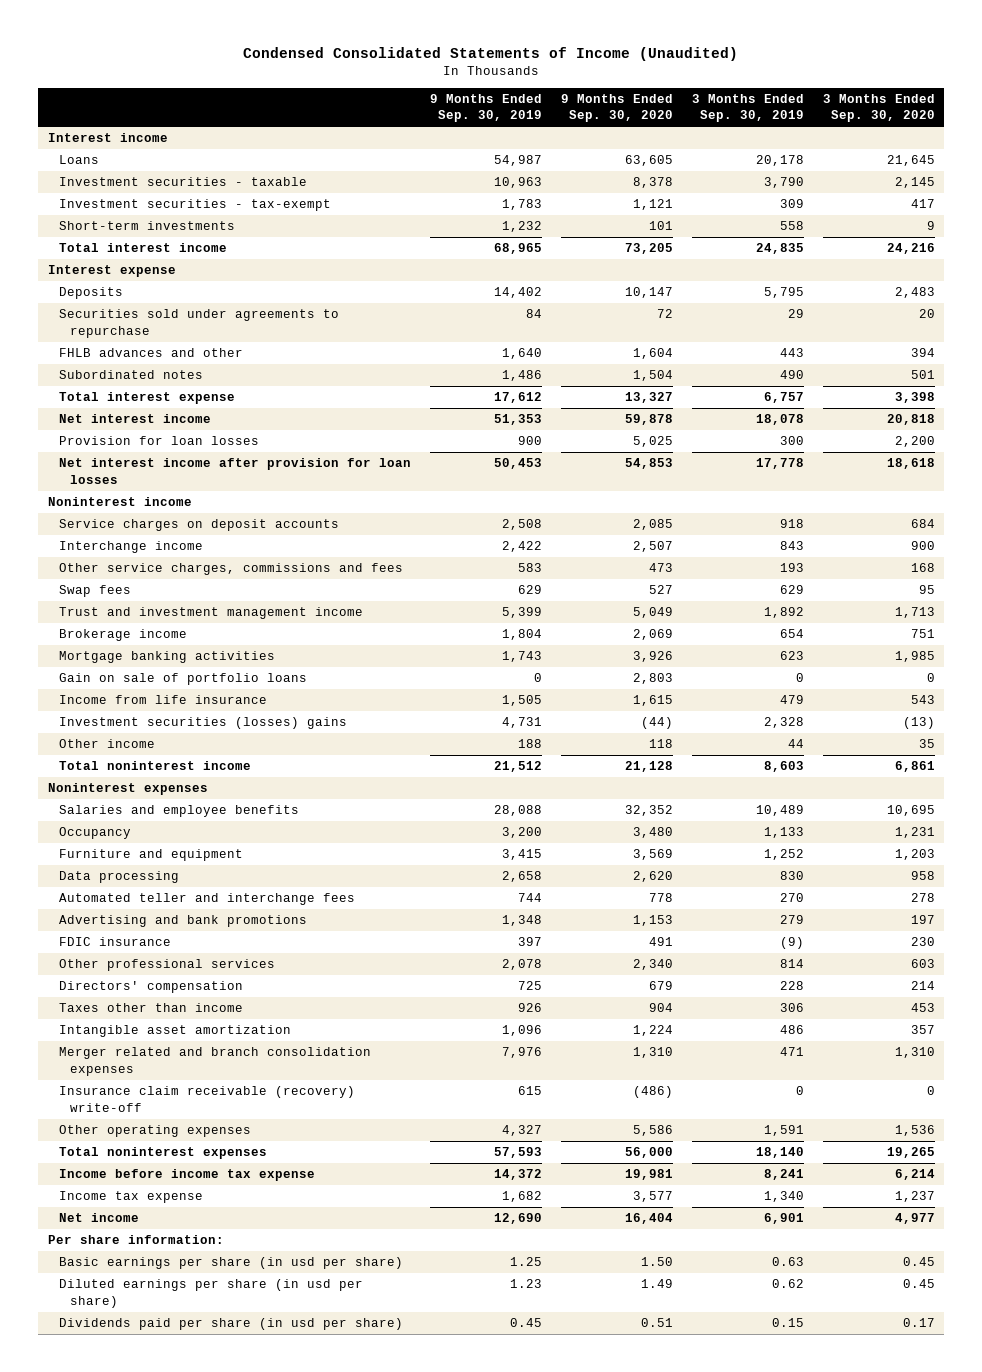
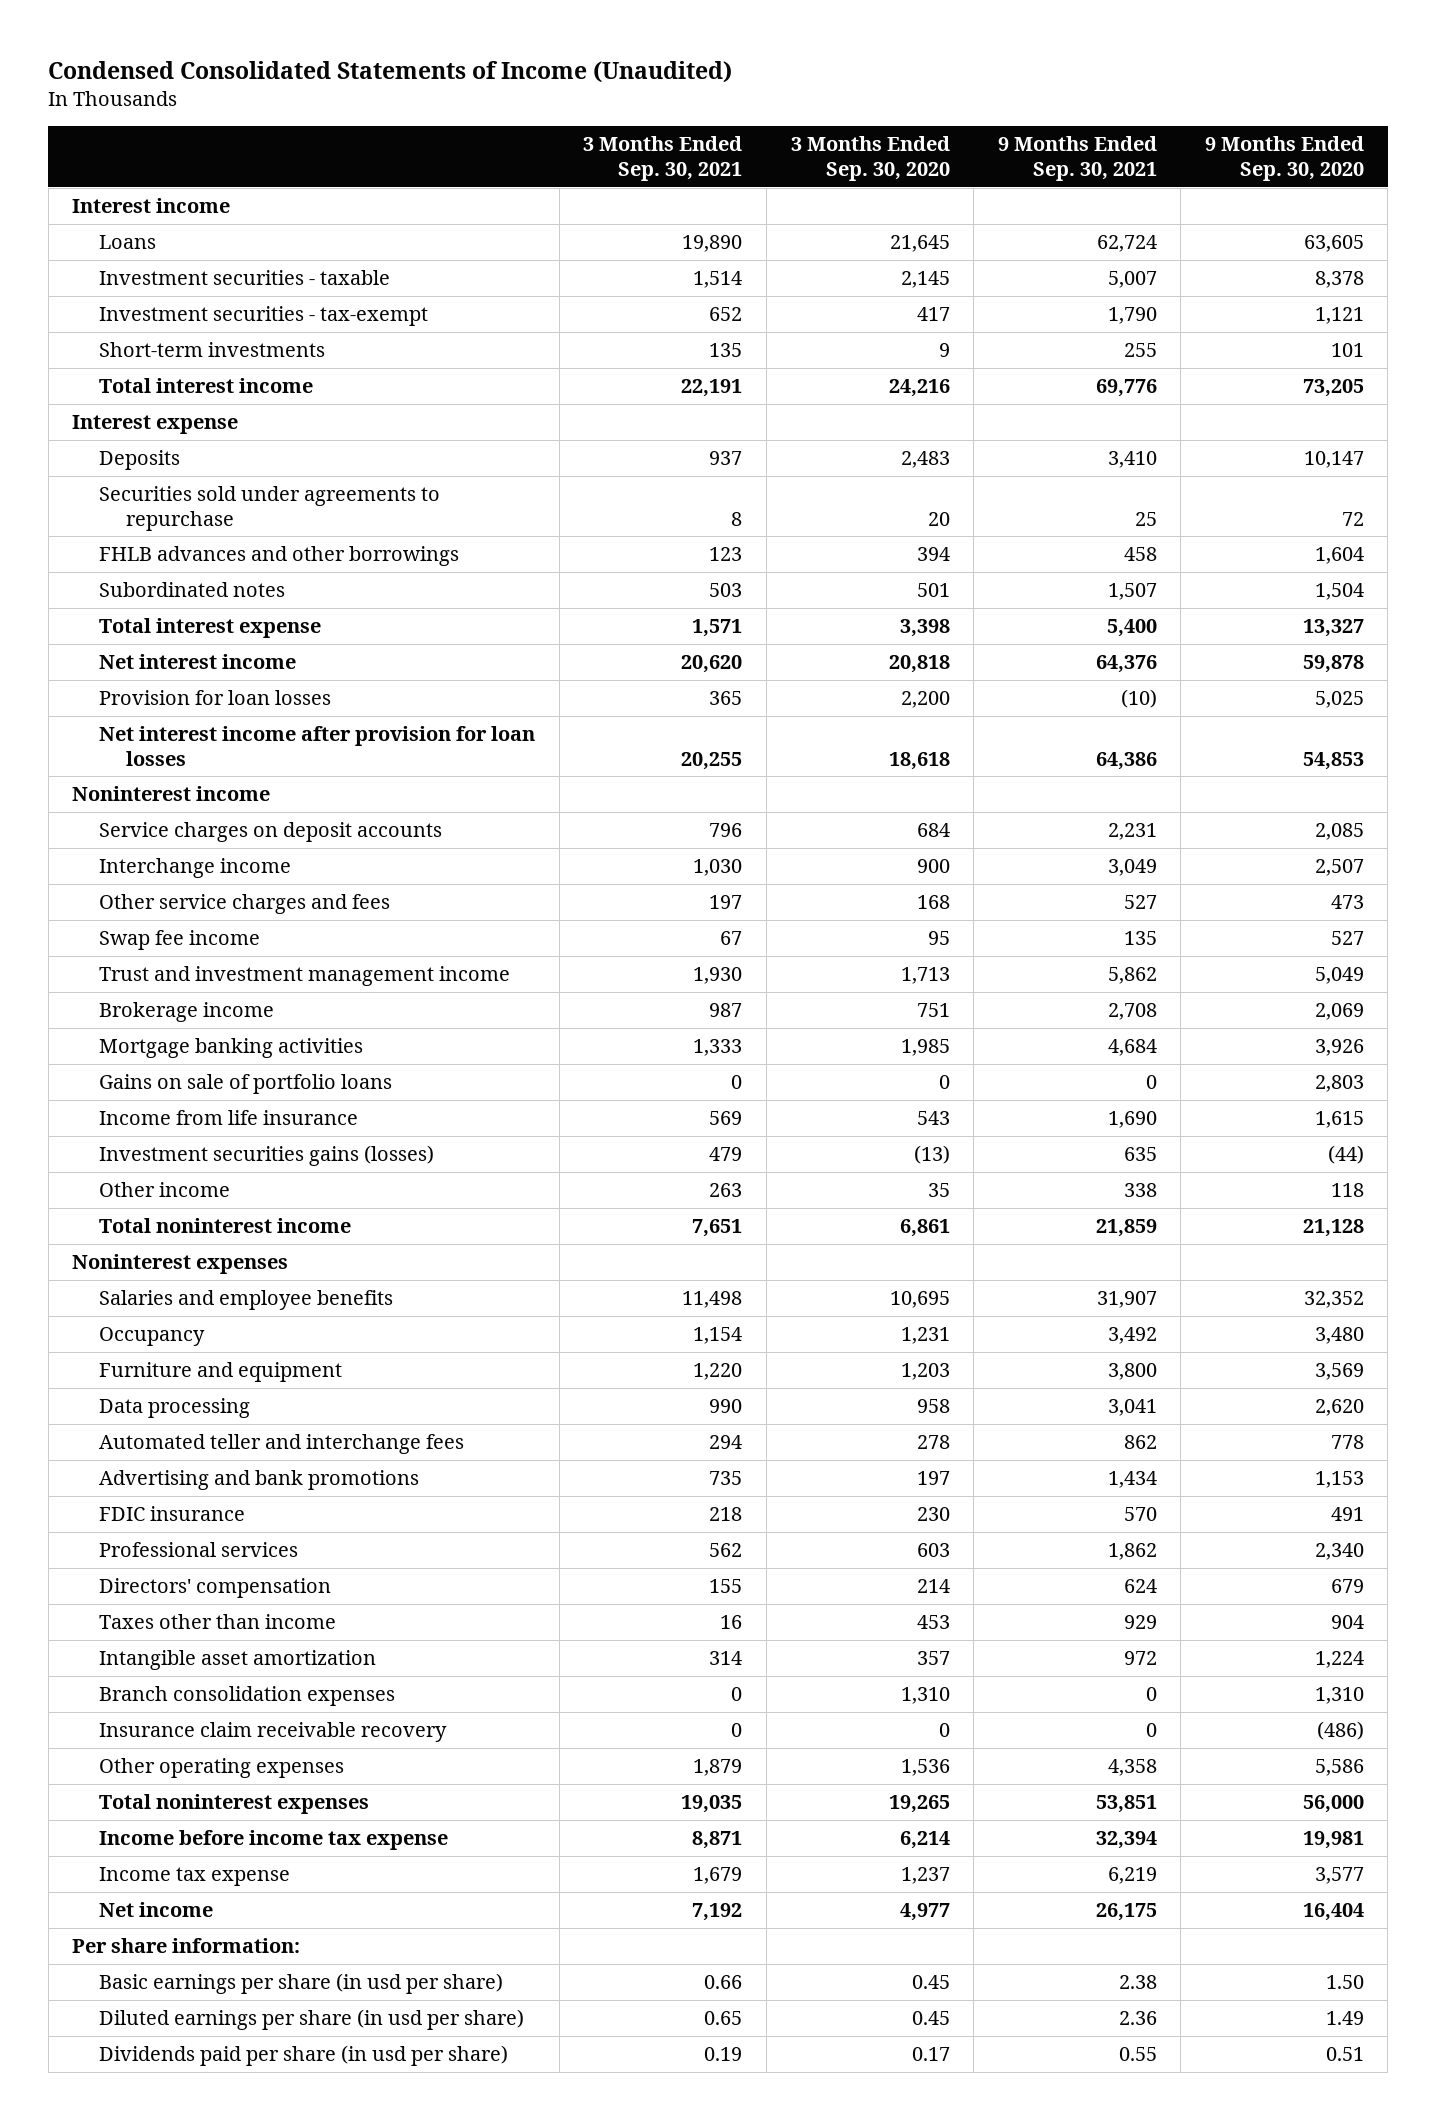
[429,94,542,123] 9 Months Ended Sep. 30, 2019 -> none
[691,94,804,123] 3 Months Ended Sep. 30, 2019 -> none
none -> [583,136,743,181] 3 Months Ended Sep. 30, 2021
none -> [997,136,1157,181] 9 Months Ended Sep. 30, 2021
[58,348,243,358] FHLB advances and other -> [99,545,460,566] FHLB advances and other borrowings
[58,563,403,576] Other service charges, commissions and fees -> [99,893,391,914] Other service charges and fees
[58,585,131,598] Swap fees -> [99,929,261,950] Swap fee income
[58,673,307,686] Gain on sale of portfolio loans -> [99,1073,393,1094] Gains on sale of portfolio loans
[58,717,347,730] Investment securities (losses) gains -> [99,1144,435,1166] Investment securities gains (losses)
[58,959,275,972] Other professional services -> [99,1541,299,1557] Professional services
[58,1047,371,1076] Merger related and branch consolidation expenses -> [99,1685,396,1706] Branch consolidation expenses
[58,1086,355,1112] Insurance claim receivable (recovery) write-off -> [99,1721,448,1742] Insurance claim receivable recovery

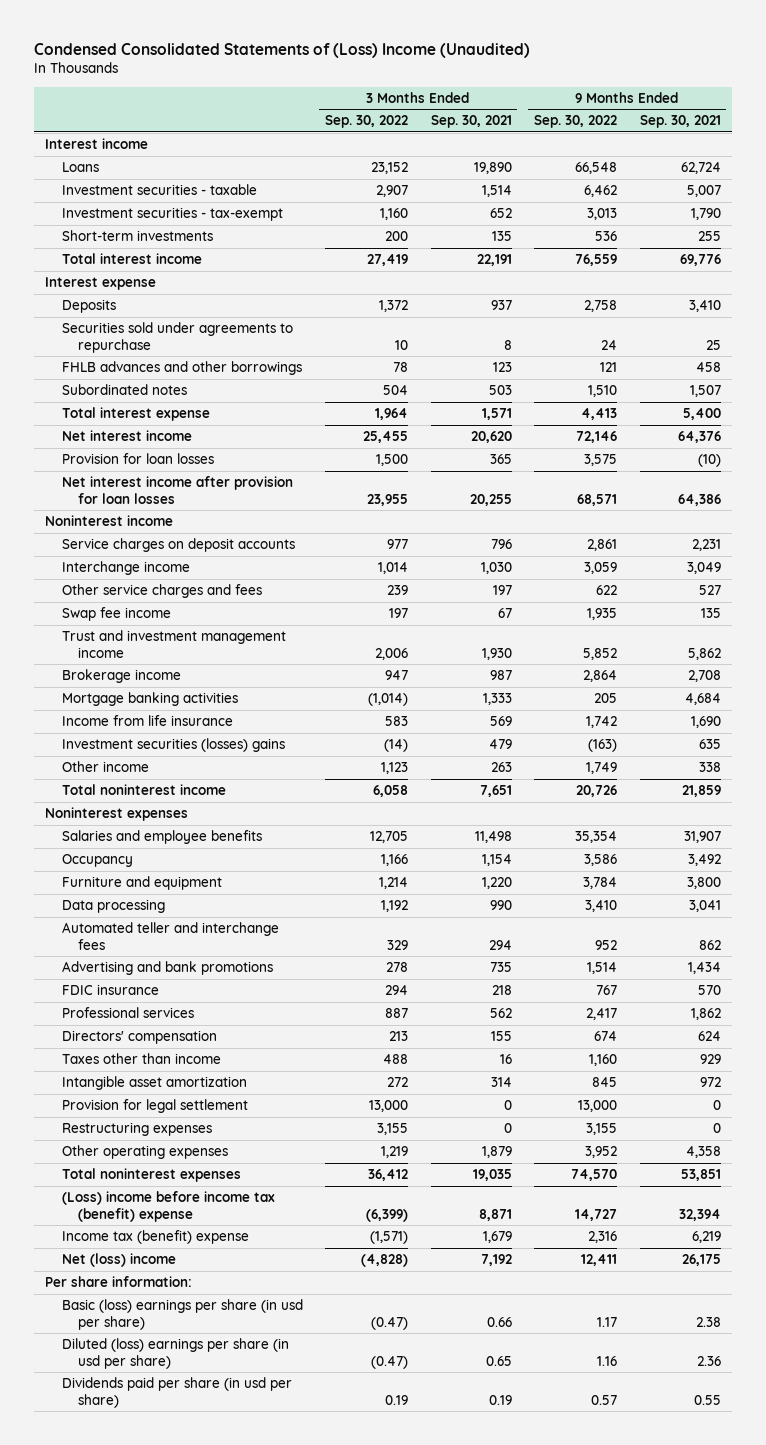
[48,61,733,84] Condensed Consolidated Statements of Income (Unaudited) -> [34,43,531,59] Condensed Consolidated Statements of (Loss) Income (Unaudited)
[790,136,950,181] 3 Months Ended Sep. 30, 2020 -> none
[1204,136,1364,181] 9 Months Ended Sep. 30, 2020 -> none
none -> [325,115,409,129] Sep. 30, 2022
none -> [534,115,618,129] Sep. 30, 2022
[99,1073,393,1094] Gains on sale of portfolio loans -> none
[99,1144,435,1166] Investment securities gains (losses) -> [61,738,285,753] Investment securities (losses) gains
[99,1685,396,1706] Branch consolidation expenses -> none
[99,1721,448,1742] Insurance claim receivable recovery -> none
none -> [61,1099,248,1114] Provision for legal settlement
none -> [61,1122,212,1137] Restructuring expenses
[99,1829,449,1850] Income before income tax expense -> [61,1191,275,1222] (Loss) income before income tax (benefit) expense
[99,1866,291,1886] Income tax expense -> [61,1230,249,1245] Income tax (benefit) expense
[99,1901,214,1917] Net income -> [61,1253,176,1268] Net (loss) income
[99,1972,504,1994] Basic earnings per share (in usd per share) -> [61,1299,303,1330] Basic (loss) earnings per share (in usd per share)
[99,2008,525,2030] Diluted earnings per share (in usd per share) -> [61,1338,289,1369] Diluted (loss) earnings per share (in usd per share)

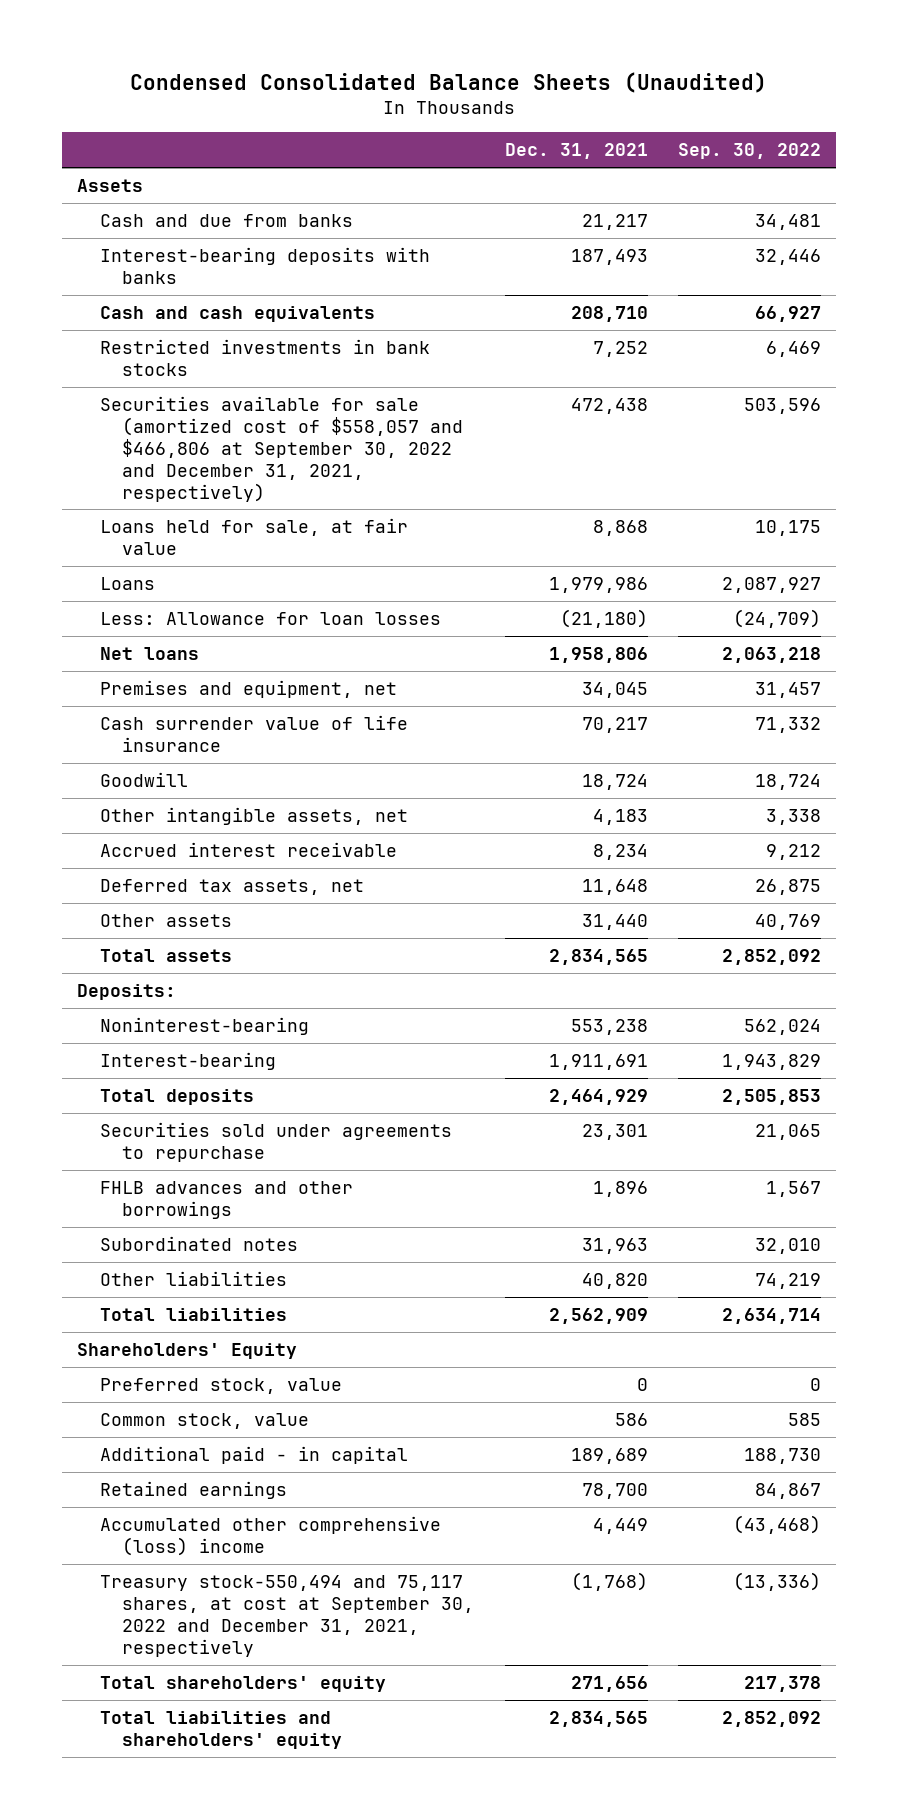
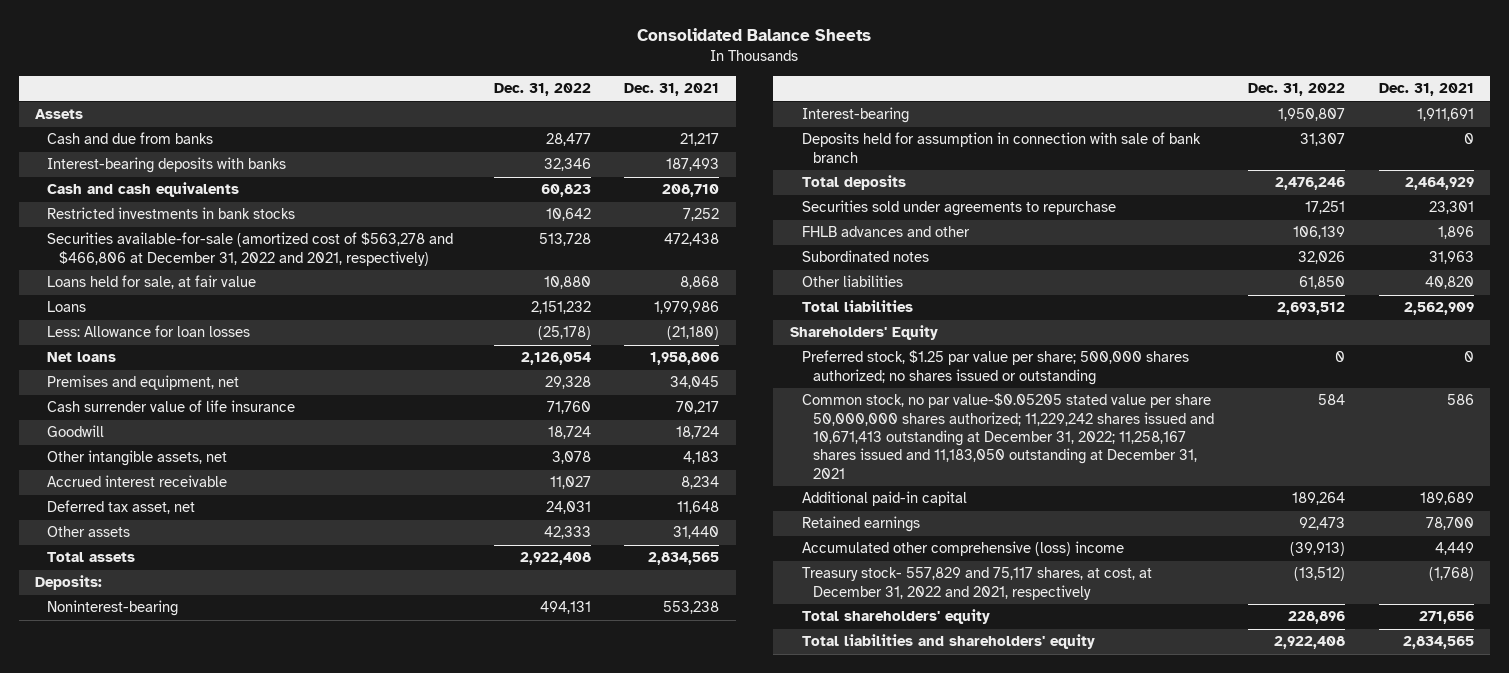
[130,71,768,93] Condensed Consolidated Balance Sheets (Unaudited) -> [637,28,872,42] Consolidated Balance Sheets
[677,143,821,160] Sep. 30, 2022 -> none
none -> [493,83,591,97] Dec. 31, 2022
[99,396,464,502] Securities available for sale (amortized cost of $558,057 and $466,806 at September 30, 2022 and December 31, 2021, respectively) -> [47,232,454,266] Securities available-for-sale (amortized cost of $563,278 and $466,806 at December 31, 2022 and 2021, respectively)
[99,879,364,896] Deferred tax assets, net -> [47,500,196,515] Deferred tax asset, net
none -> [801,132,1201,163] Deposits held for assumption in connection with sale of bank branch
[99,1181,353,1219] FHLB advances and other borrowings -> [801,226,970,238] FHLB advances and other
[99,1378,342,1395] Preferred stock, value -> [801,350,1189,385] Preferred stock, $1.25 par value per share; 500,000 shares authorized; no shares issued or outstanding
[99,1413,309,1430] Common stock, value -> [801,393,1215,479] Common stock, no par value-$0.05205 stated value per share 50,000,000 shares authorized; 11,229,242 shares issued and 10,671,413 outstanding at December 31, 2022; 11,258,167 shares issued and 11,183,050 outstanding at December 31, 2021
[99,1446,408,1465] Additional paid - in capital -> [801,491,967,507] Additional paid-in capital
[99,1575,475,1657] Treasury stock-550,494 and 75,117 shares, at cost at September 30, 2022 and December 31, 2021, respectively -> [801,567,1152,600] Treasury stock- 557,829 and 75,117 shares, at cost, at December 31, 2022 and 2021, respectively

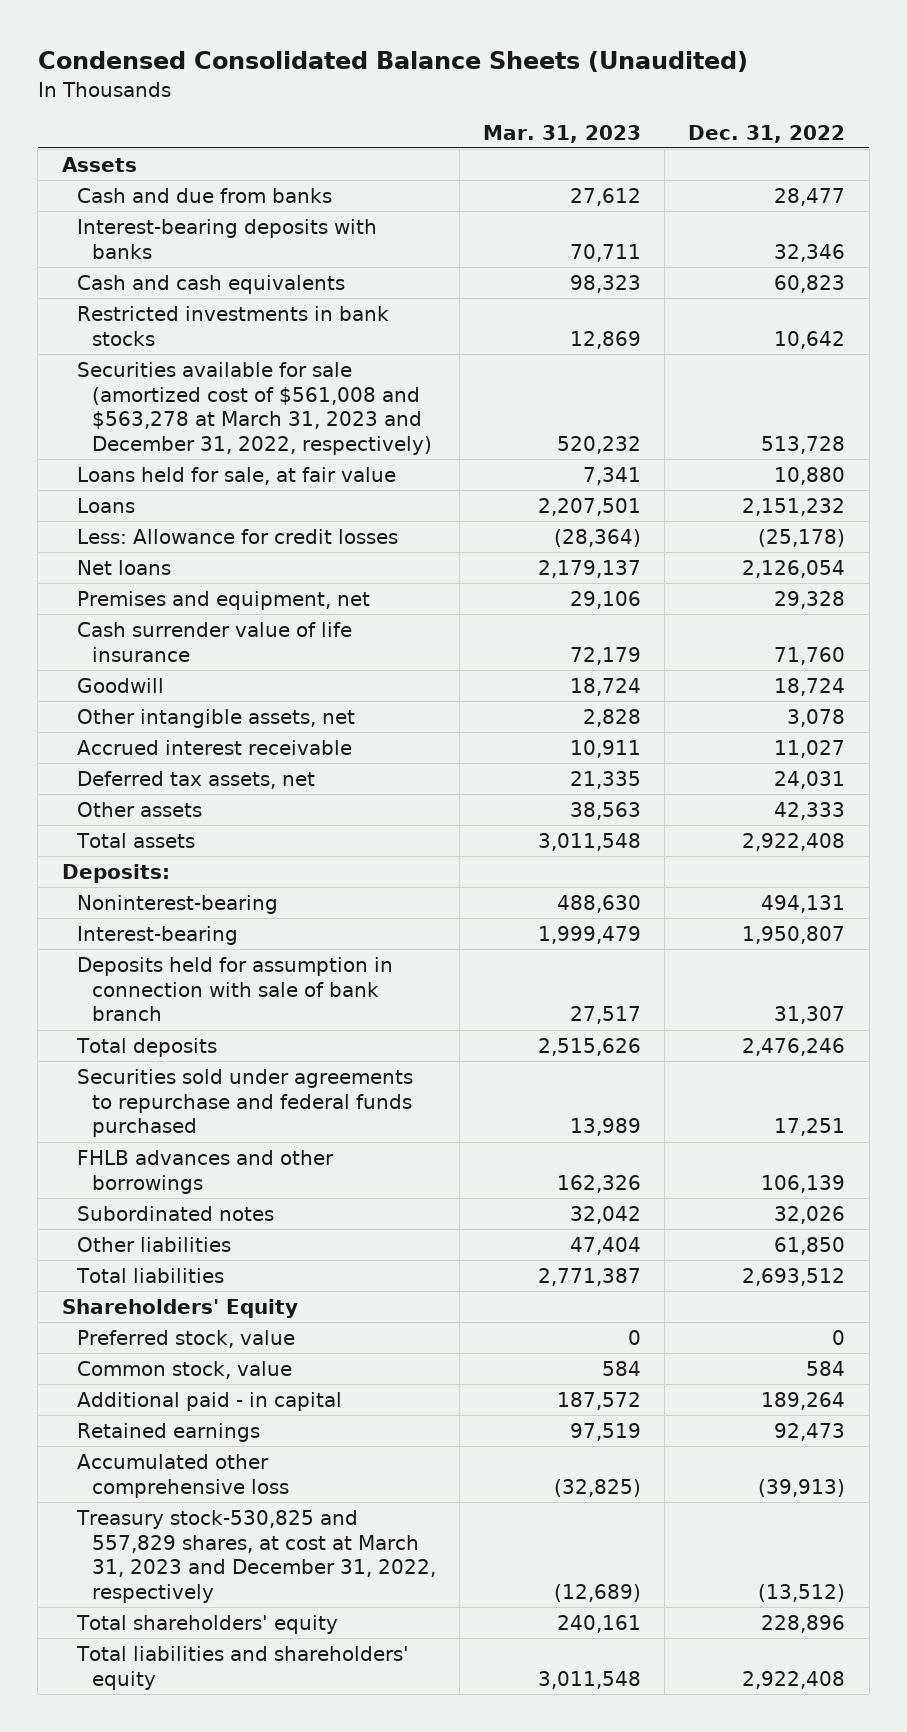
[637,28,872,42] Consolidated Balance Sheets -> [37,51,748,73] Condensed Consolidated Balance Sheets (Unaudited)
[624,83,720,97] Dec. 31, 2021 -> none
none -> [483,124,642,143] Mar. 31, 2023
[47,232,454,266] Securities available-for-sale (amortized cost of $563,278 and $466,806 at December 31, 2022 and 2021, respectively) -> [76,361,432,456] Securities available for sale (amortized cost of $561,008 and $563,278 at March 31, 2023 and December 31, 2022, respectively)
[47,325,251,338] Less: Allowance for loan losses -> [76,528,398,544] Less: Allowance for credit losses
[47,500,196,515] Deferred tax asset, net -> [76,770,315,789] Deferred tax assets, net
[801,200,1116,217] Securities sold under agreements to repurchase -> [76,1068,413,1138] Securities sold under agreements to repurchase and federal funds purchased
[801,226,970,238] FHLB advances and other -> [76,1149,334,1194] FHLB advances and other borrowings
[801,350,1189,385] Preferred stock, $1.25 par value per share; 500,000 shares authorized; no shares issued or outstanding -> [76,1329,295,1348] Preferred stock, value
[801,393,1215,479] Common stock, no par value-$0.05205 stated value per share 50,000,000 shares authorized; 11,229,242 shares issued and 10,671,413 outstanding at December 31, 2022; 11,258,167 shares issued and 11,183,050 outstanding at December 31, 2021 -> [76,1360,292,1379] Common stock, value
[801,491,967,507] Additional paid-in capital -> [76,1391,342,1411] Additional paid - in capital
[801,541,1124,557] Accumulated other comprehensive (loss) income -> [76,1453,289,1498] Accumulated other comprehensive loss
[801,567,1152,600] Treasury stock- 557,829 and 75,117 shares, at cost, at December 31, 2022 and 2021, respectively -> [75,1509,436,1604] Treasury stock-530,825 and 557,829 shares, at cost at March 31, 2023 and December 31, 2022, respectively

